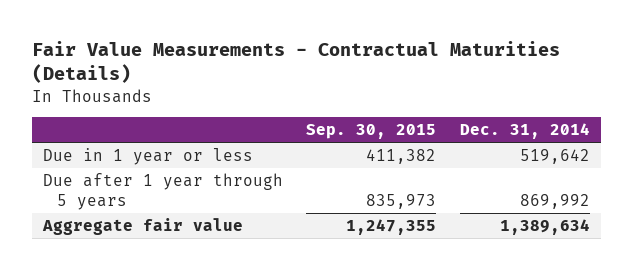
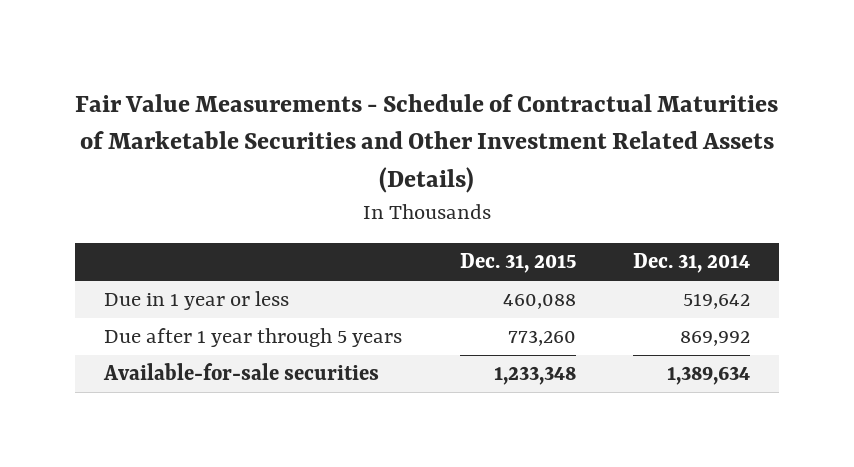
[31,40,560,84] Fair Value Measurements - Contractual Maturities (Details) -> [75,94,779,193] Fair Value Measurements - Schedule of Contractual Maturities of Marketable Securities and Other Investment Related Assets (Details)
[306,124,437,140] Sep. 30, 2015 -> none
none -> [459,253,576,274] Dec. 31, 2015
[42,218,244,236] Aggregate fair value -> [102,363,379,381] Available-for-sale securities

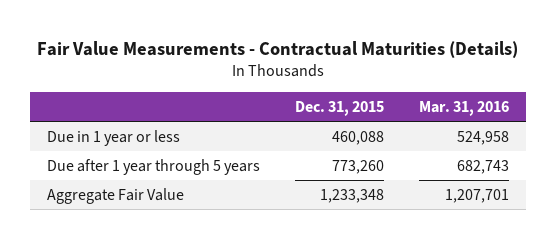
[75,94,779,193] Fair Value Measurements - Schedule of Contractual Maturities of Marketable Securities and Other Investment Related Assets (Details) -> [36,40,518,58] Fair Value Measurements - Contractual Maturities (Details)
[633,253,751,274] Dec. 31, 2014 -> none
none -> [418,100,509,116] Mar. 31, 2016
[102,363,379,381] Available-for-sale securities -> [47,187,185,204] Aggregate Fair Value

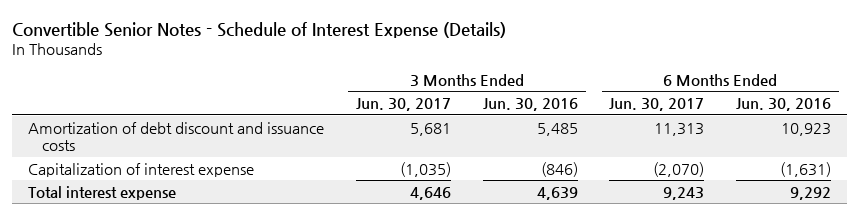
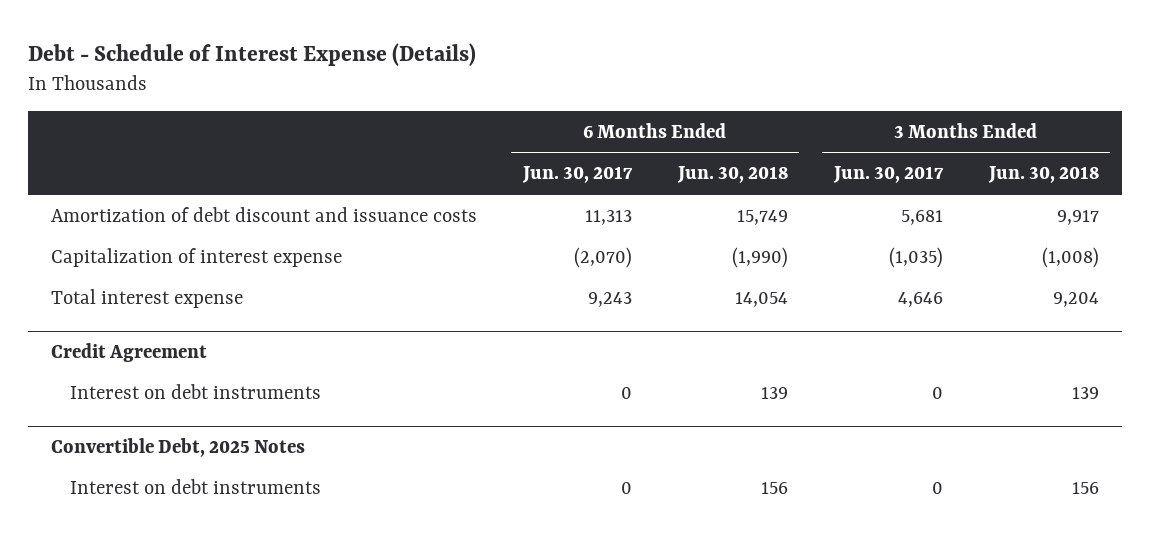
[12,21,507,38] Convertible Senior Notes - Schedule of Interest Expense (Details) -> [28,43,477,67] Debt - Schedule of Interest Expense (Details)
[482,98,578,112] Jun. 30, 2016 -> none
[736,98,832,112] Jun. 30, 2016 -> none
none -> [676,166,788,184] Jun. 30, 2018
none -> [987,166,1099,184] Jun. 30, 2018
none -> [51,342,208,362] Credit Agreement
none -> [69,383,321,399] Interest on debt instruments
none -> [51,437,306,457] Convertible Debt, 2025 Notes
none -> [69,478,321,494] Interest on debt instruments

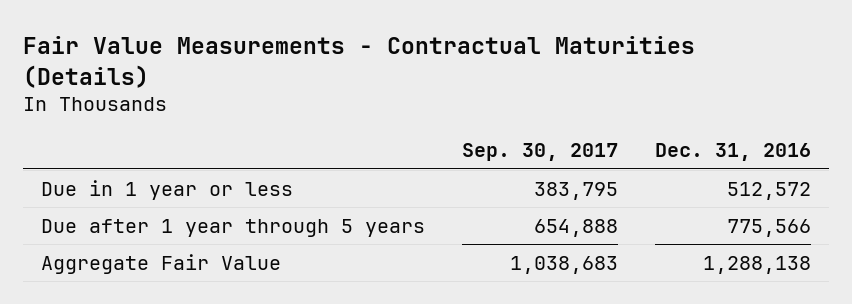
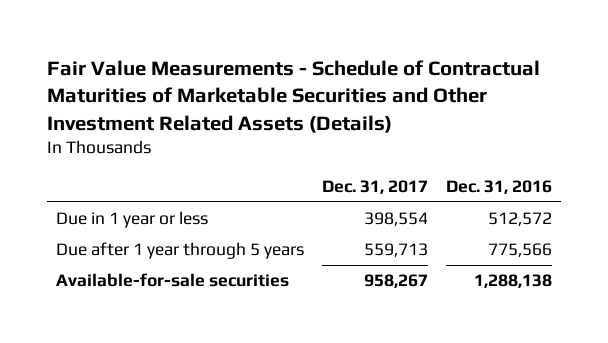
[22,35,695,88] Fair Value Measurements - Contractual Maturities (Details) -> [47,59,541,133] Fair Value Measurements - Schedule of Contractual Maturities of Marketable Securities and Other Investment Related Assets (Details)
[461,143,618,162] Sep. 30, 2017 -> none
none -> [322,180,429,195] Dec. 31, 2017
[41,253,282,274] Aggregate Fair Value -> [56,273,290,288] Available-for-sale securities

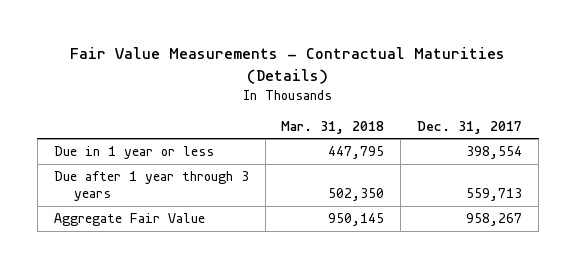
[47,59,541,133] Fair Value Measurements - Schedule of Contractual Maturities of Marketable Securities and Other Investment Related Assets (Details) -> [69,46,505,84] Fair Value Measurements - Contractual Maturities (Details)
[446,180,553,195] Dec. 31, 2016 -> none
none -> [281,120,385,134] Mar. 31, 2018
[56,242,305,260] Due after 1 year through 5 years -> [53,171,249,202] Due after 1 year through 3 years
[56,273,290,288] Available-for-sale securities -> [53,213,205,227] Aggregate Fair Value

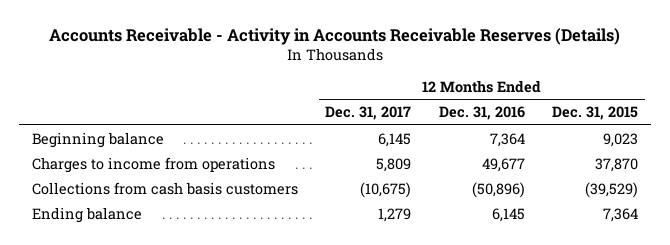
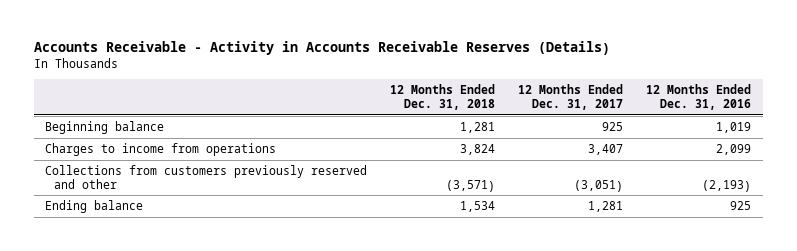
[551,106,638,121] Dec. 31, 2015 -> none
none -> [390,84,496,110] 12 Months Ended Dec. 31, 2018
[378,132,412,147] 6,145 -> [602,122,624,132] 925
[489,132,525,147] 7,364 -> [716,122,752,134] 1,019
[376,157,412,172] 5,809 -> [588,144,624,156] 3,407
[481,157,525,172] 49,677 -> [716,144,752,156] 2,099
[32,181,299,195] Collections from cash basis customers -> [45,165,368,189] Collections from customers previously reserved and other
[360,181,412,198] (10,675) -> [574,179,624,192] (3,051)
[471,181,525,198] (50,896) -> [702,179,752,192] (2,193)
[378,207,412,222] 1,279 -> [588,201,624,213] 1,281
[491,207,525,222] 6,145 -> [730,201,752,211] 925

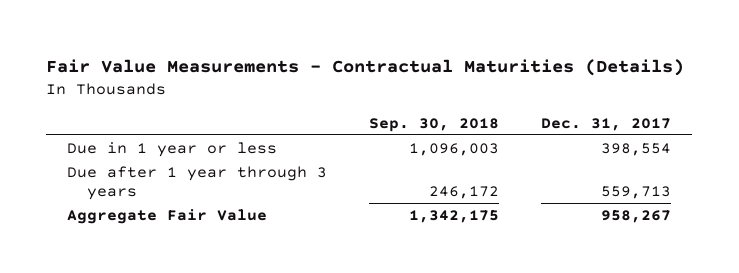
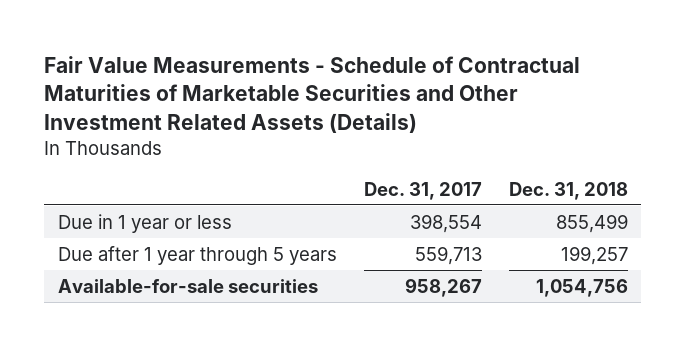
[46,59,685,77] Fair Value Measurements - Contractual Maturities (Details) -> [44,55,581,134] Fair Value Measurements - Schedule of Contractual Maturities of Marketable Securities and Other Investment Related Assets (Details)
[369,117,500,132] Sep. 30, 2018 -> none
none -> [508,181,628,200] Dec. 31, 2018
[67,165,328,201] Due after 1 year through 3 years -> [57,245,337,265] Due after 1 year through 5 years
[67,208,268,224] Aggregate Fair Value -> [57,278,318,293] Available-for-sale securities

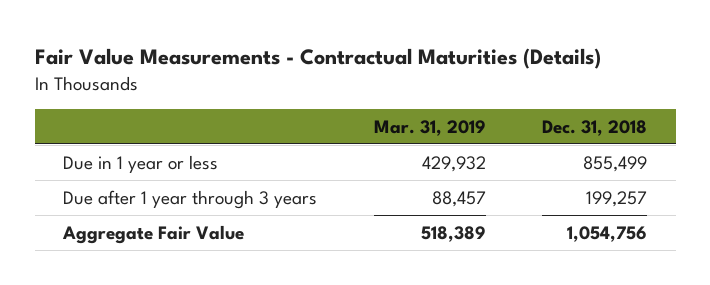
[44,55,581,134] Fair Value Measurements - Schedule of Contractual Maturities of Marketable Securities and Other Investment Related Assets (Details) -> [34,48,601,70] Fair Value Measurements - Contractual Maturities (Details)
[363,181,482,200] Dec. 31, 2017 -> none
none -> [373,119,486,136] Mar. 31, 2019
[57,245,337,265] Due after 1 year through 5 years -> [63,189,318,209] Due after 1 year through 3 years
[57,278,318,293] Available-for-sale securities -> [62,224,245,244] Aggregate Fair Value

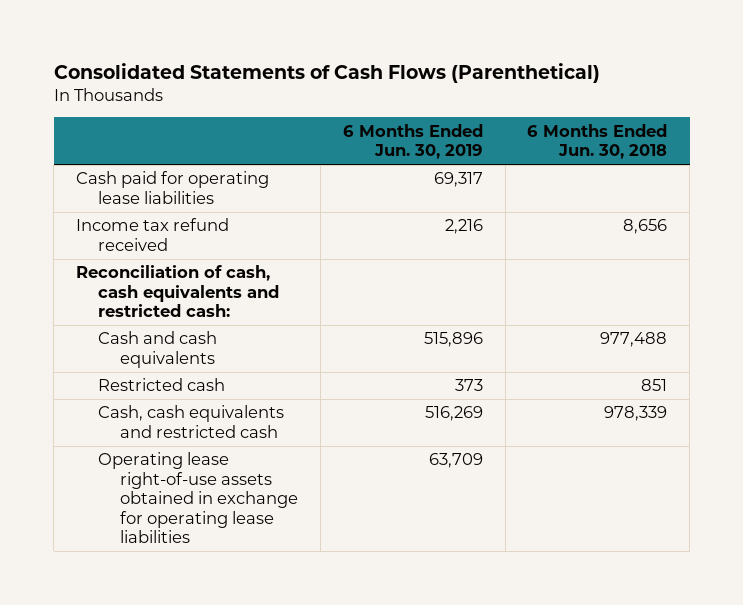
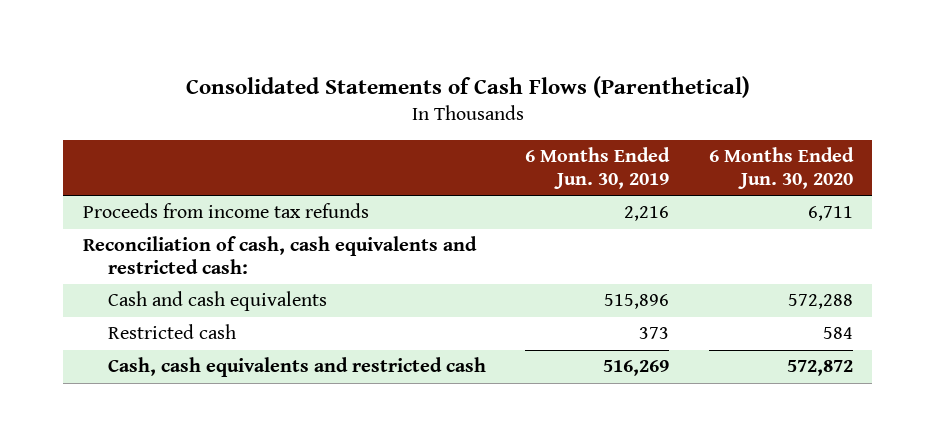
[527,123,668,160] 6 Months Ended Jun. 30, 2018 -> none
none -> [708,147,854,190] 6 Months Ended Jun. 30, 2020
[75,171,269,204] Cash paid for operating lease liabilities -> none
[75,218,229,251] Income tax refund received -> [82,203,369,219] Proceeds from income tax refunds
[98,452,299,544] Operating lease right-of-use assets obtained in exchange for operating lease liabilities -> none

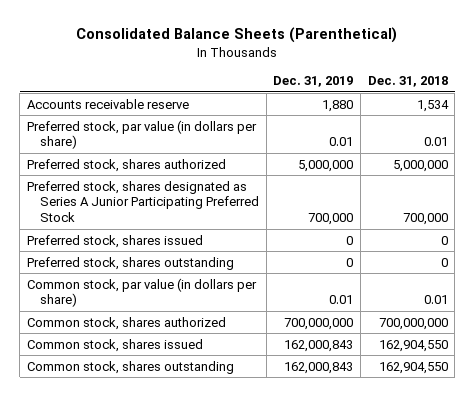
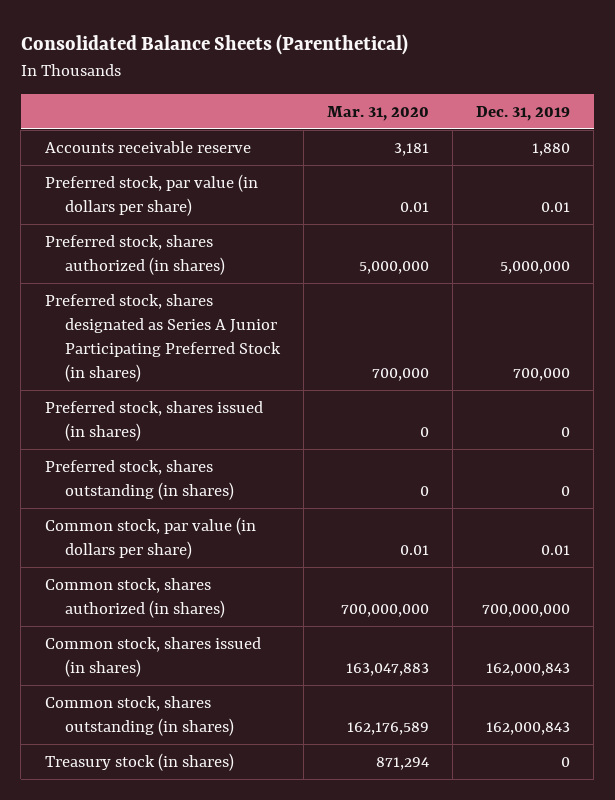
[367,76,448,88] Dec. 31, 2018 -> none
none -> [326,106,429,122] Mar. 31, 2020
[26,158,226,172] Preferred stock, shares authorized -> [44,234,225,275] Preferred stock, shares authorized (in shares)
[26,180,259,223] Preferred stock, shares designated as Series A Junior Participating Preferred Stock -> [44,293,281,383] Preferred stock, shares designated as Series A Junior Participating Preferred Stock (in shares)
[26,234,203,248] Preferred stock, shares issued -> [44,400,263,441] Preferred stock, shares issued (in shares)
[26,256,234,270] Preferred stock, shares outstanding -> [44,459,234,500] Preferred stock, shares outstanding (in shares)
[26,316,226,330] Common stock, shares authorized -> [44,577,225,618] Common stock, shares authorized (in shares)
[26,338,203,352] Common stock, shares issued -> [44,636,261,677] Common stock, shares issued (in shares)
[26,360,234,374] Common stock, shares outstanding -> [44,695,234,736] Common stock, shares outstanding (in shares)
none -> [44,752,234,771] Treasury stock (in shares)

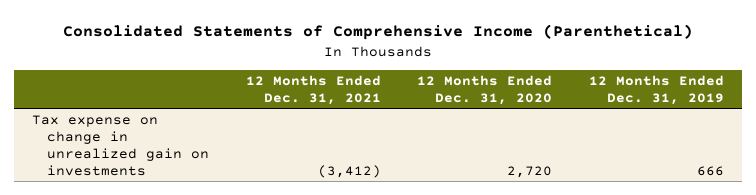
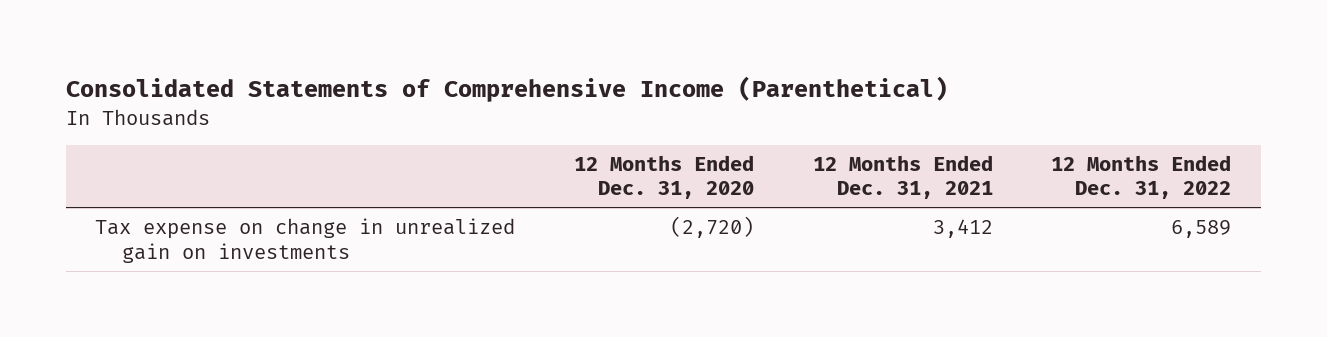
[588,75,724,105] 12 Months Ended Dec. 31, 2019 -> none
none -> [1051,154,1232,200] 12 Months Ended Dec. 31, 2022
[317,164,381,178] (3,412) -> [932,219,993,239] 3,412
[507,165,553,178] 2,720 -> [670,216,755,239] (2,720)

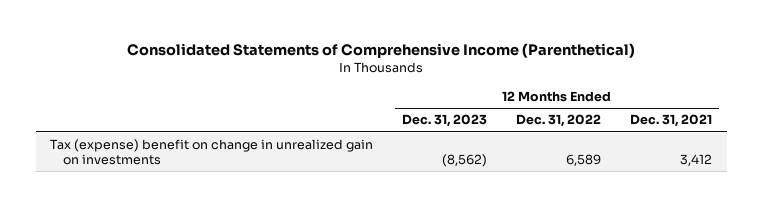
[574,154,755,200] 12 Months Ended Dec. 31, 2020 -> none
none -> [402,114,488,128] Dec. 31, 2023
[95,218,516,263] Tax expense on change in unrealized gain on investments -> [50,139,374,166] Tax (expense) benefit on change in unrealized gain on investments

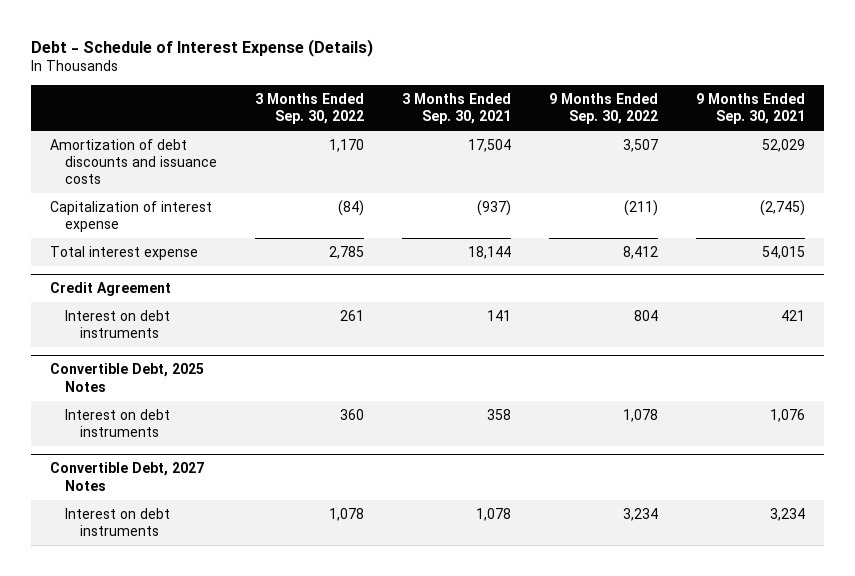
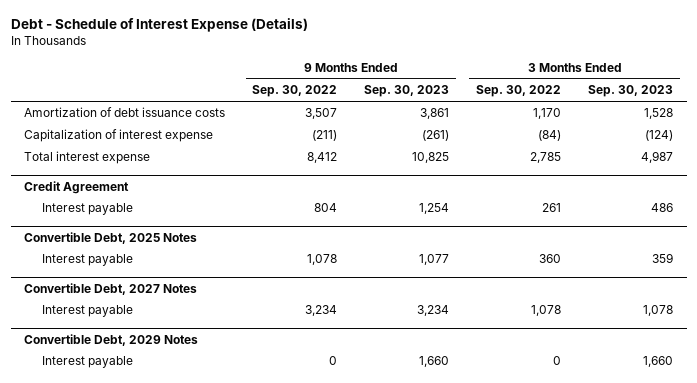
[401,93,511,125] 3 Months Ended Sep. 30, 2021 -> none
[695,93,805,125] 9 Months Ended Sep. 30, 2021 -> none
none -> [364,85,450,98] Sep. 30, 2023
none -> [588,85,674,98] Sep. 30, 2023
[50,138,217,185] Amortization of debt discounts and issuance costs -> [24,107,226,118] Amortization of debt issuance costs
[64,309,170,339] Interest on debt instruments -> [41,203,133,216] Interest payable
[64,408,170,438] Interest on debt instruments -> [41,254,133,267] Interest payable
[64,507,170,537] Interest on debt instruments -> [41,305,133,318] Interest payable
none -> [24,333,199,346] Convertible Debt, 2029 Notes
none -> [41,356,133,369] Interest payable

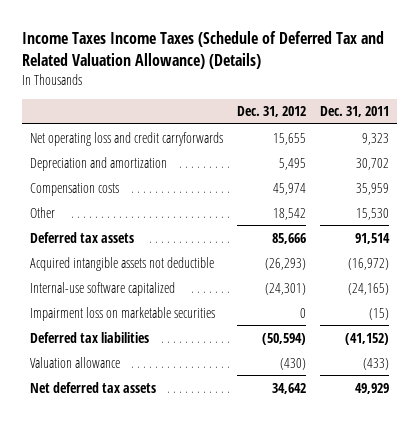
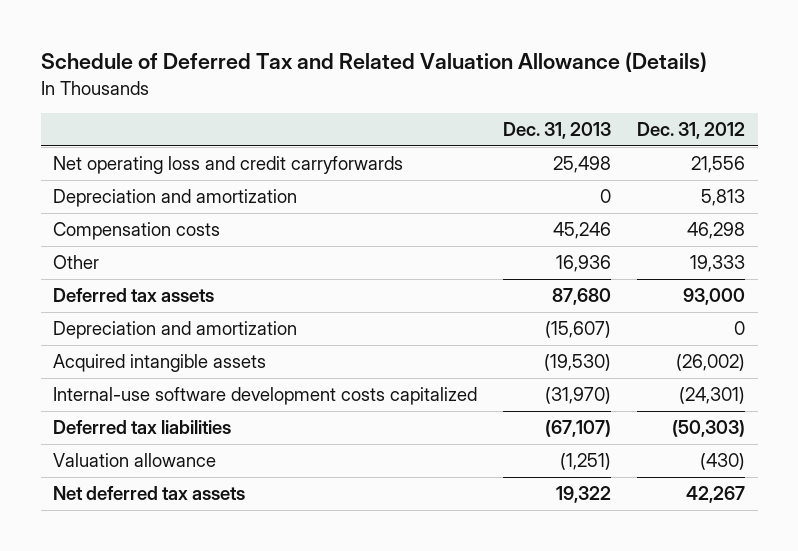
[22,31,385,69] Income Taxes Income Taxes (Schedule of Deferred Tax and Related Valuation Allowance) (Details) -> [40,52,707,73] Schedule of Deferred Tax and Related Valuation Allowance (Details)
[320,106,390,118] Dec. 31, 2011 -> none
none -> [503,122,612,140] Dec. 31, 2013
[29,306,215,321] Impairment loss on marketable securities -> none
[273,132,307,145] 15,655 -> [690,156,745,174] 21,556
[279,157,307,170] 5,495 -> [700,189,745,207] 5,813
[273,182,307,195] 45,974 -> [686,222,745,240] 46,298
[273,207,307,220] 18,542 -> [689,255,745,273] 19,333
[272,232,307,244] 85,666 -> [682,288,745,306] 93,000
none -> [53,321,298,340] Depreciation and amortization
[29,256,214,271] Acquired intangible assets not deductible -> [53,354,267,373] Acquired intangible assets
[265,257,307,270] (26,293) -> [675,354,745,372] (26,002)
[29,281,175,296] Internal-use software capitalized -> [53,387,478,406] Internal-use software development costs capitalized
[262,332,307,345] (50,594) -> [671,420,745,438] (50,303)
[272,382,307,394] 34,642 -> [685,486,745,504] 42,267

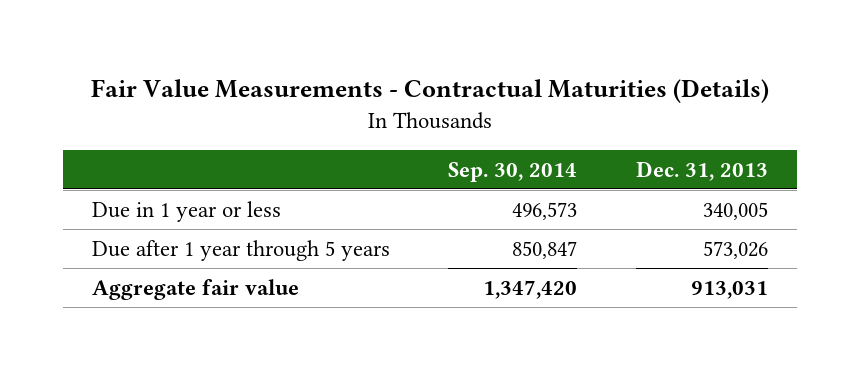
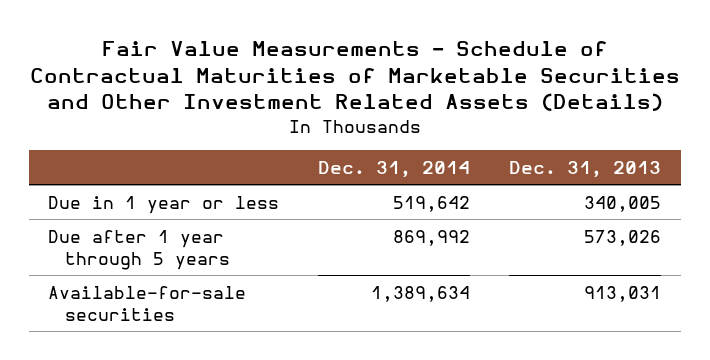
[90,79,769,104] Fair Value Measurements - Contractual Maturities (Details) -> [29,40,680,112] Fair Value Measurements - Schedule of Contractual Maturities of Marketable Securities and Other Investment Related Assets (Details)
[448,161,578,182] Sep. 30, 2014 -> none
none -> [318,160,471,178] Dec. 31, 2014
[91,278,299,300] Aggregate fair value -> [48,285,247,321] Available-for-sale securities

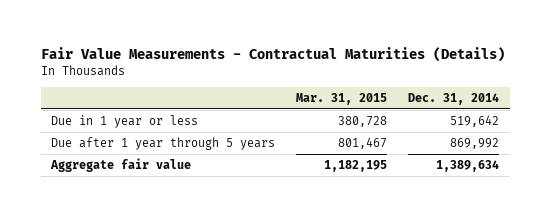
[29,40,680,112] Fair Value Measurements - Schedule of Contractual Maturities of Marketable Securities and Other Investment Related Assets (Details) -> [40,47,505,63] Fair Value Measurements - Contractual Maturities (Details)
[509,160,662,178] Dec. 31, 2013 -> none
none -> [296,92,388,105] Mar. 31, 2015
[48,285,247,321] Available-for-sale securities -> [50,158,192,173] Aggregate fair value

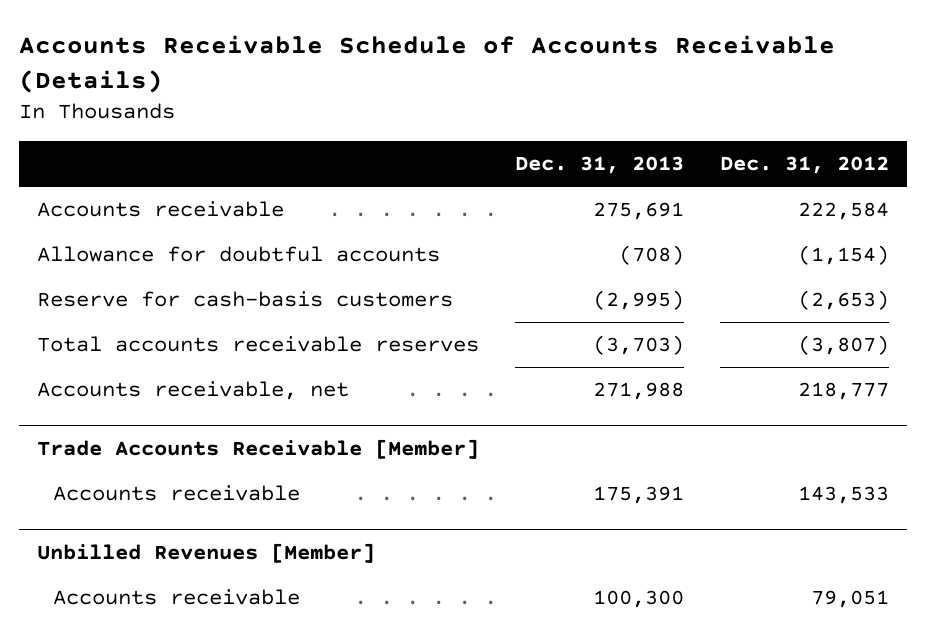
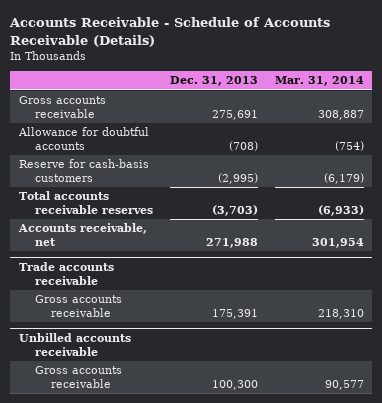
[18,35,835,94] Accounts Receivable Schedule of Accounts Receivable (Details) -> [9,17,331,47] Accounts Receivable - Schedule of Accounts Receivable (Details)
[720,156,890,175] Dec. 31, 2012 -> none
none -> [274,76,364,87] Mar. 31, 2014
[36,201,284,218] Accounts receivable -> [18,96,106,118] Gross accounts receivable
[36,543,375,564] Unbilled Revenues [Member] -> none
[36,439,479,460] Trade Accounts Receivable [Member] -> [18,262,114,285] Trade accounts receivable
[52,485,300,502] Accounts receivable -> [34,295,122,317] Gross accounts receivable
none -> [18,333,131,356] Unbilled accounts receivable
[52,589,300,606] Accounts receivable -> [34,366,122,388] Gross accounts receivable

